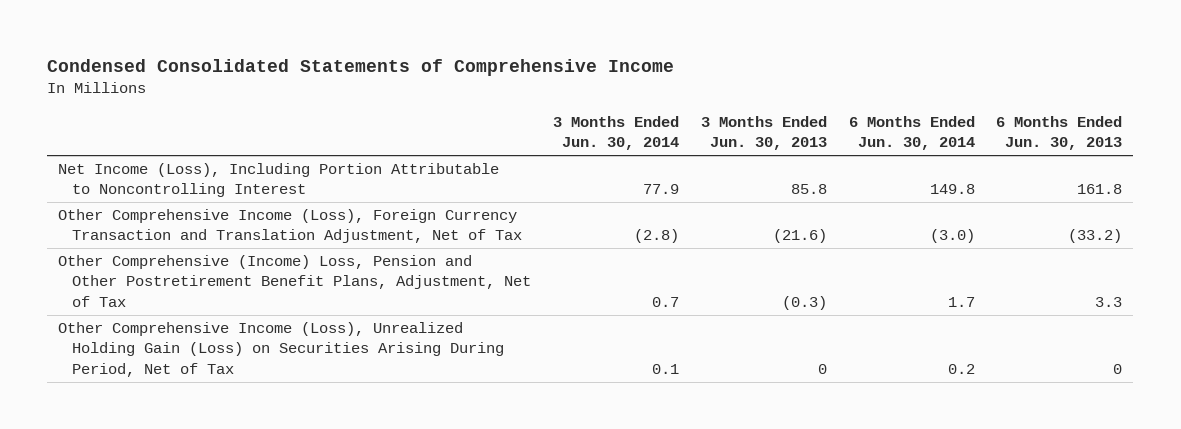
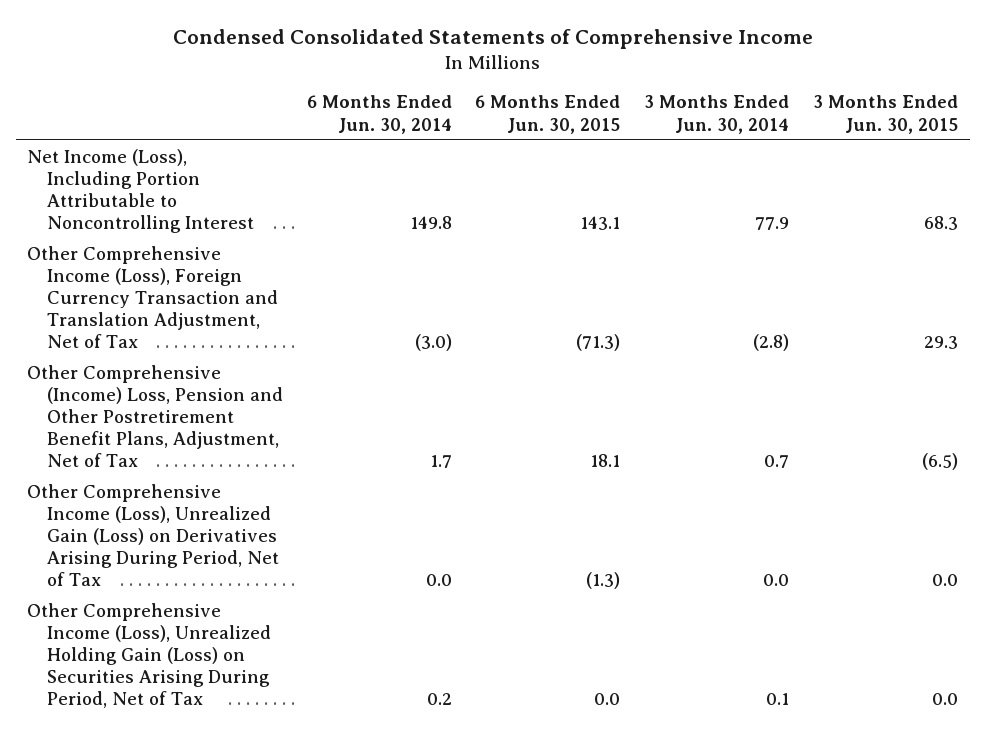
[700,115,827,151] 3 Months Ended Jun. 30, 2013 -> none
[996,115,1123,151] 6 Months Ended Jun. 30, 2013 -> none
none -> [475,95,621,134] 6 Months Ended Jun. 30, 2015
none -> [812,95,958,134] 3 Months Ended Jun. 30, 2015
none -> [27,483,280,587] Other Comprehensive Income (Loss), Unrealized Gain (Loss) on Derivatives Arising During Period, Net of Tax

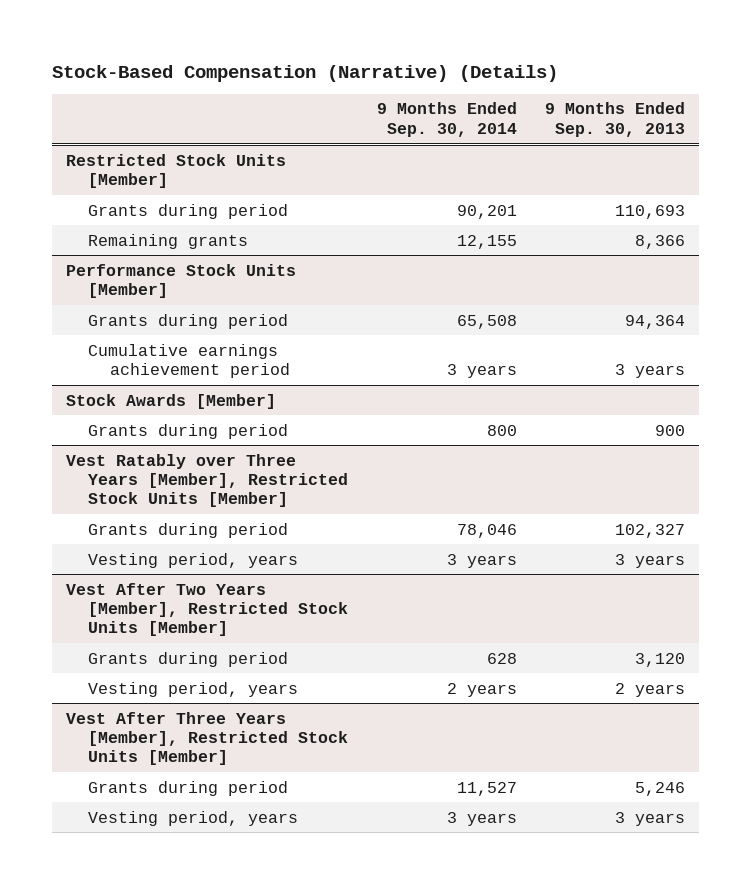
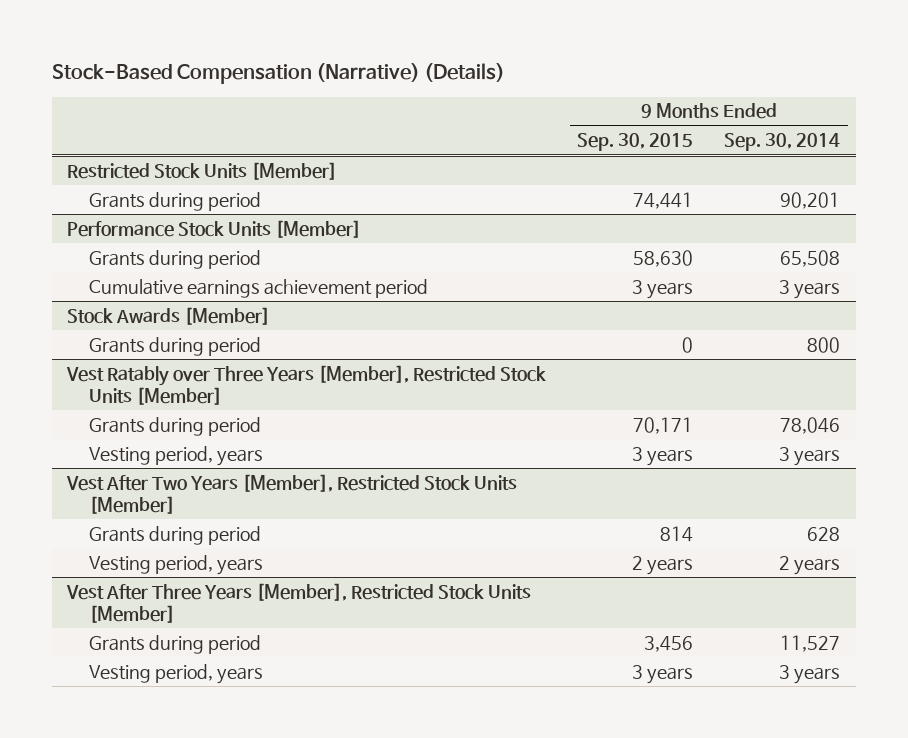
[545,102,686,137] 9 Months Ended Sep. 30, 2013 -> none
none -> [577,133,694,152] Sep. 30, 2015
[88,233,249,249] Remaining grants -> none

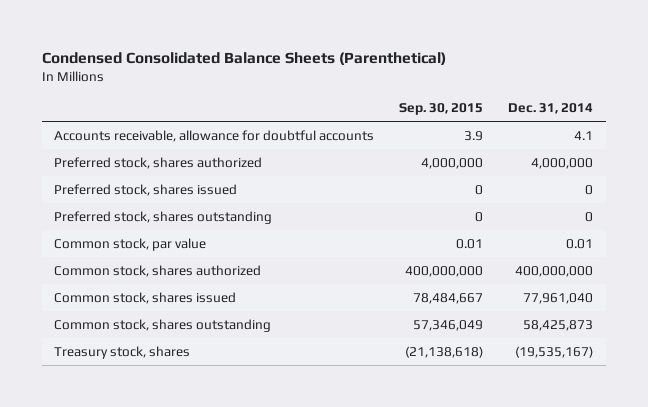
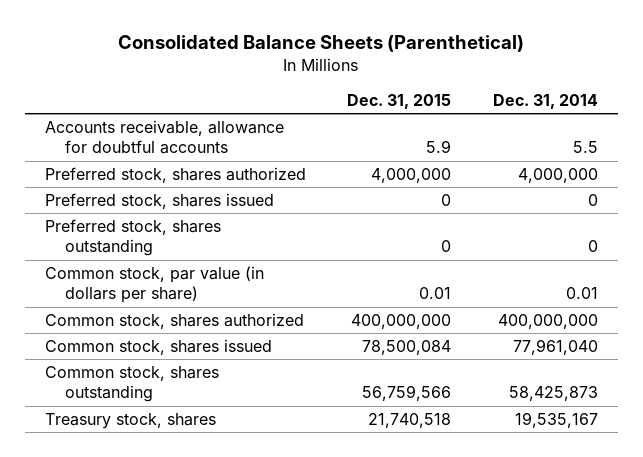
[41,51,446,65] Condensed Consolidated Balance Sheets (Parenthetical) -> [118,35,525,53] Consolidated Balance Sheets (Parenthetical)
[399,103,484,116] Sep. 30, 2015 -> none
none -> [347,93,452,109] Dec. 31, 2015
[574,130,594,140] 4.1 -> [572,141,598,154] 5.5
[54,237,207,251] Common stock, par value -> [45,266,265,304] Common stock, par value (in dollars per share)
[515,345,594,358] (19,535,167) -> [514,412,598,429] 19,535,167

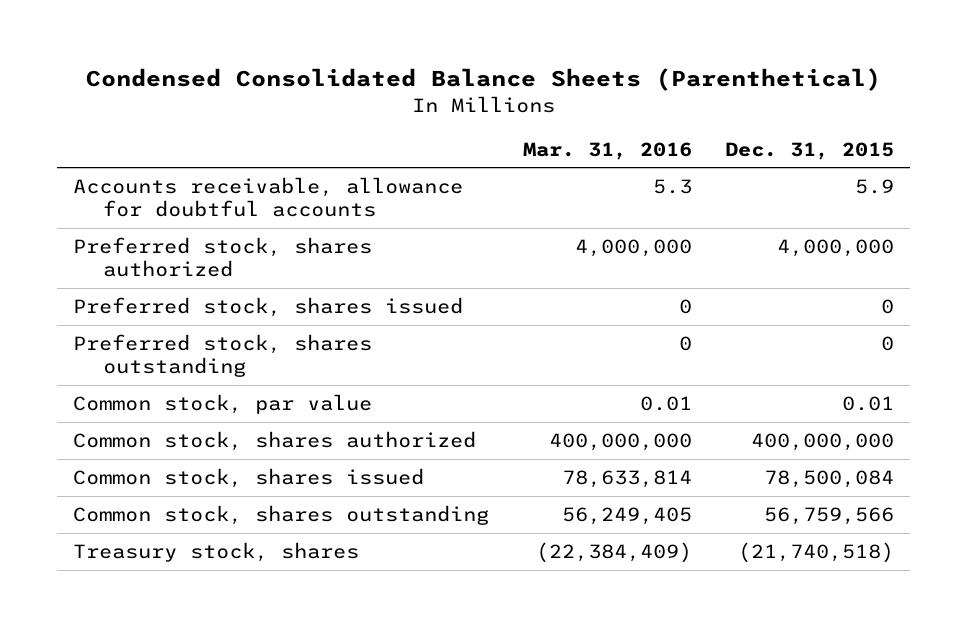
[118,35,525,53] Consolidated Balance Sheets (Parenthetical) -> [85,68,881,92] Condensed Consolidated Balance Sheets (Parenthetical)
[492,93,598,109] Dec. 31, 2014 -> none
none -> [522,141,692,160] Mar. 31, 2016
[45,266,265,304] Common stock, par value (in dollars per share) -> [73,394,373,415] Common stock, par value
[368,413,452,429] 21,740,518 -> [737,542,894,564] (21,740,518)

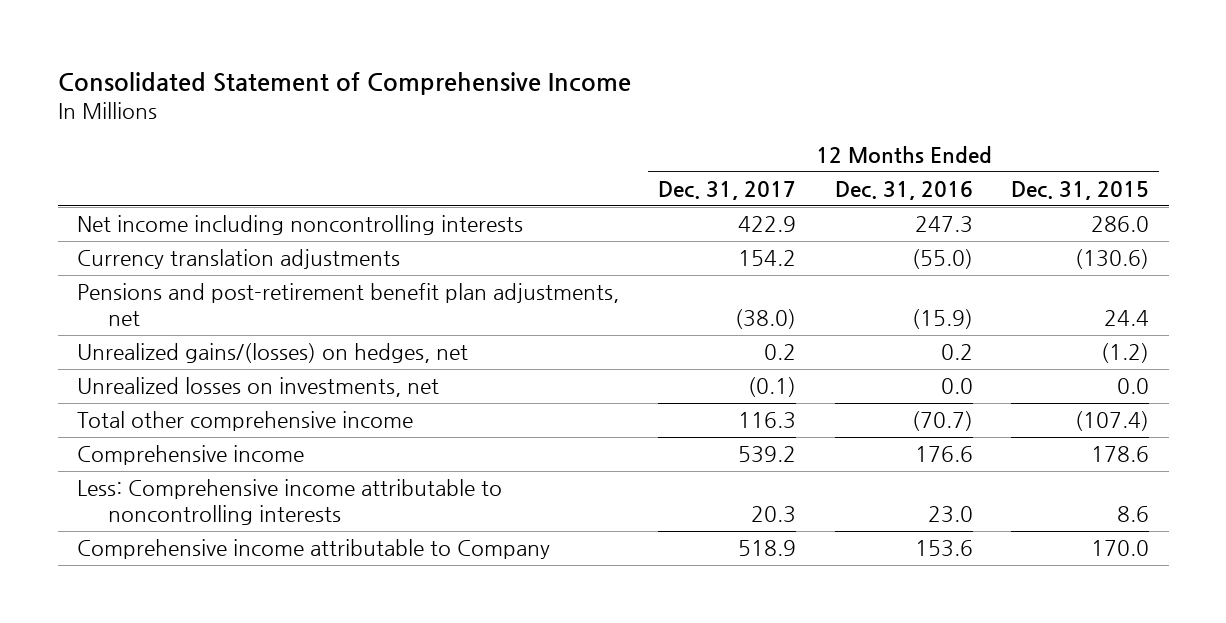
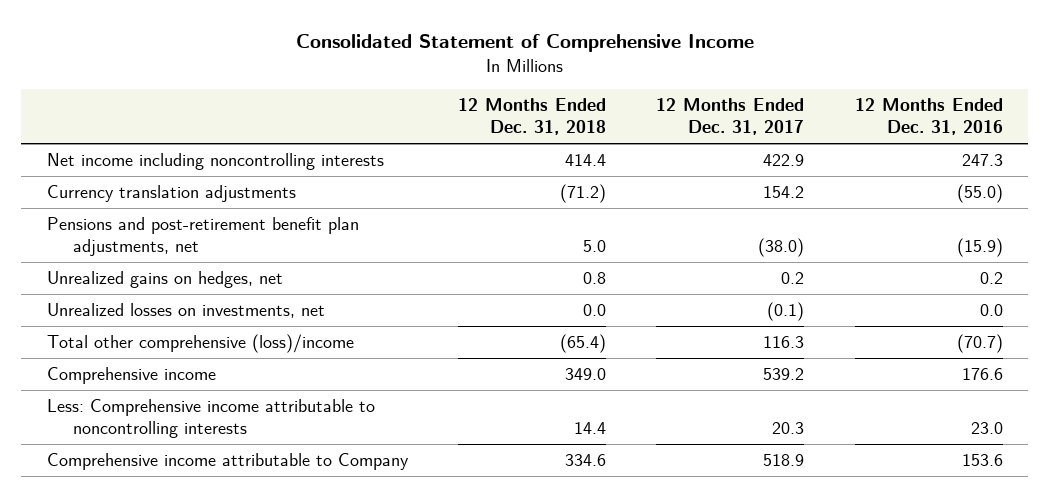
[1011,181,1150,201] Dec. 31, 2015 -> none
none -> [458,98,607,136] 12 Months Ended Dec. 31, 2018
[77,343,469,364] Unrealized gains/(losses) on hedges, net -> [46,270,283,288] Unrealized gains on hedges, net
[77,411,414,432] Total other comprehensive income -> [46,333,354,353] Total other comprehensive (loss)/income

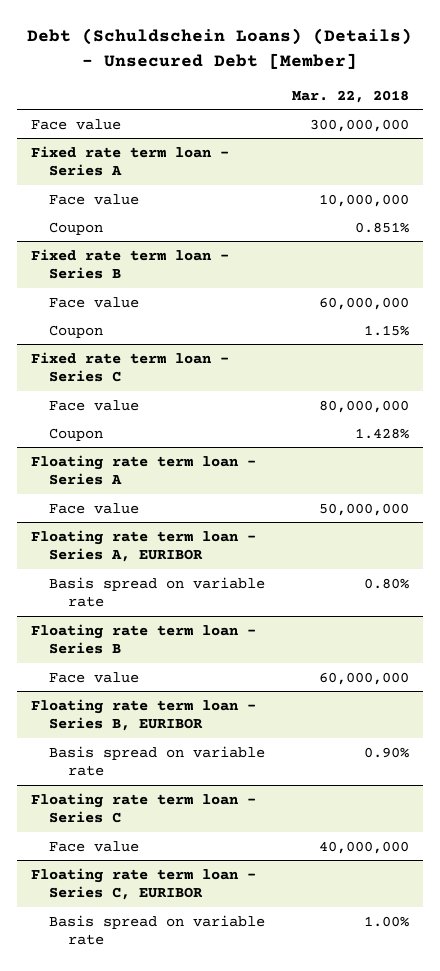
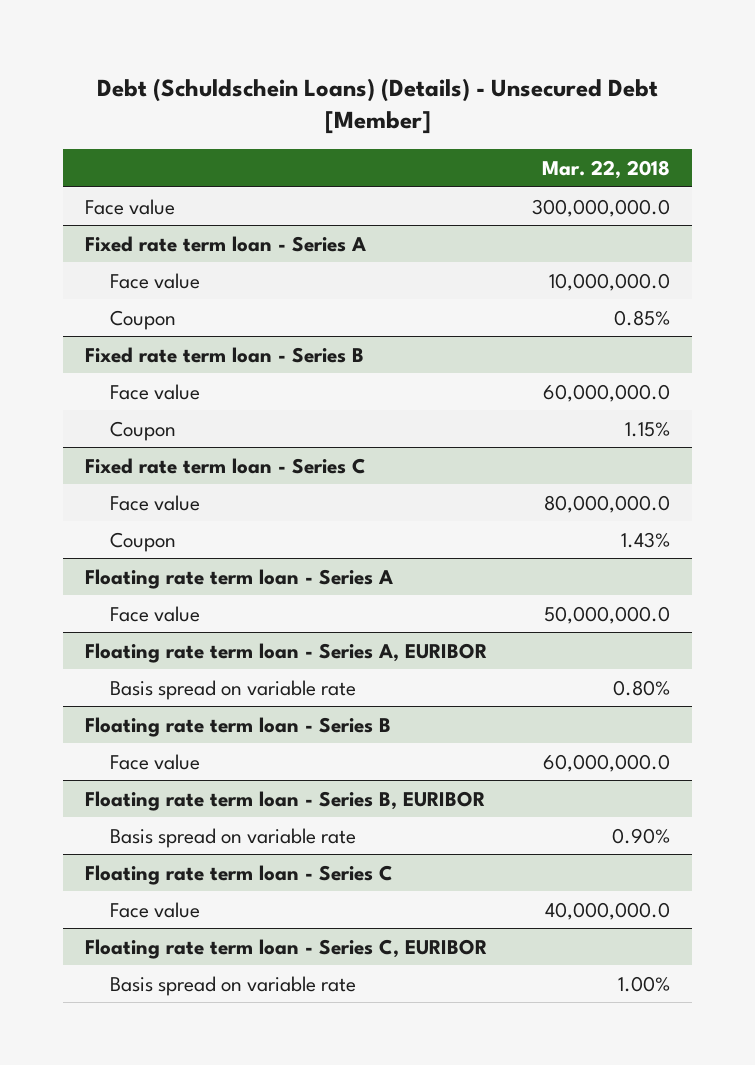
[310,118,410,132] 300,000,000 -> [532,198,671,217] 300,000,000.0
[319,193,410,207] 10,000,000 -> [549,272,671,291] 10,000,000.0
[355,221,410,233] 0.851% -> [614,309,671,326] 0.85%
[319,296,410,310] 60,000,000 -> [543,383,671,402] 60,000,000.0
[319,399,410,413] 80,000,000 -> [544,494,671,513] 80,000,000.0
[355,427,410,439] 1.428% -> [621,531,671,548] 1.43%
[319,502,410,516] 50,000,000 -> [544,605,671,624] 50,000,000.0
[319,671,410,685] 60,000,000 -> [543,753,671,772] 60,000,000.0
[319,840,410,854] 40,000,000 -> [545,901,671,920] 40,000,000.0

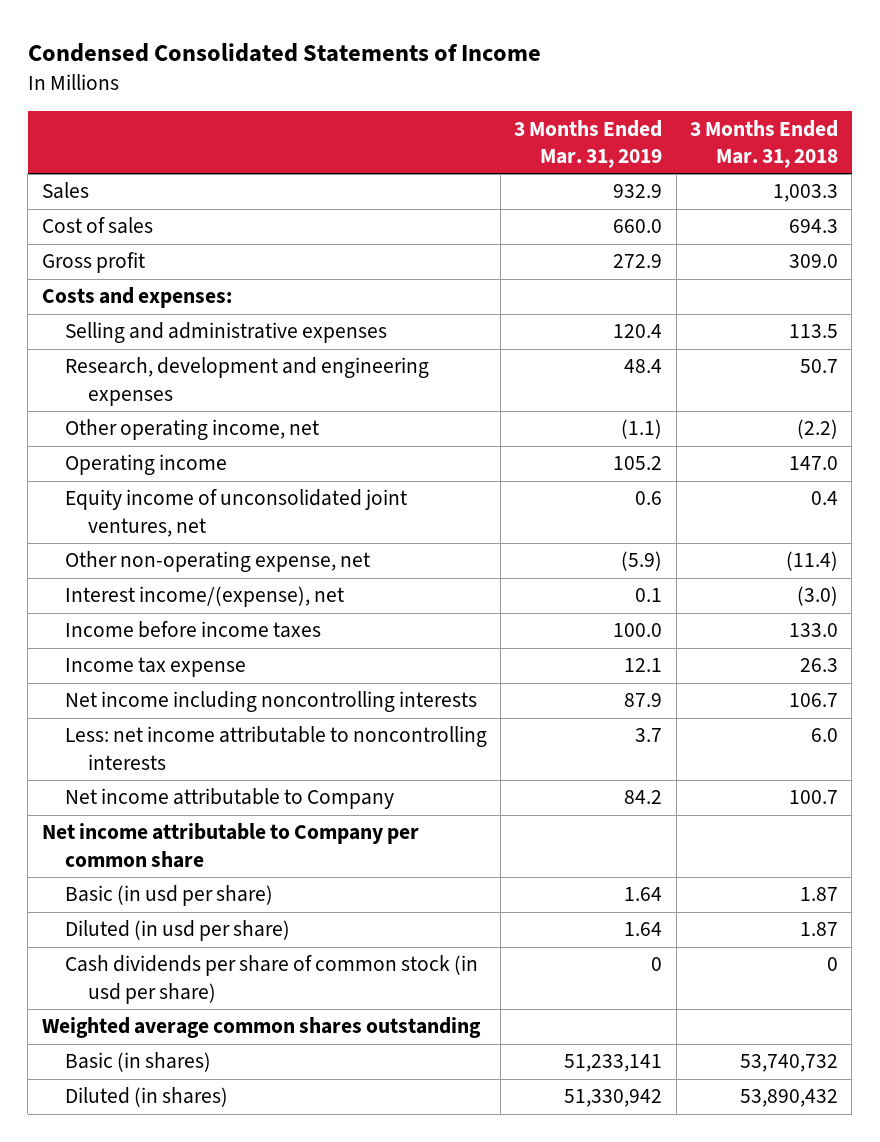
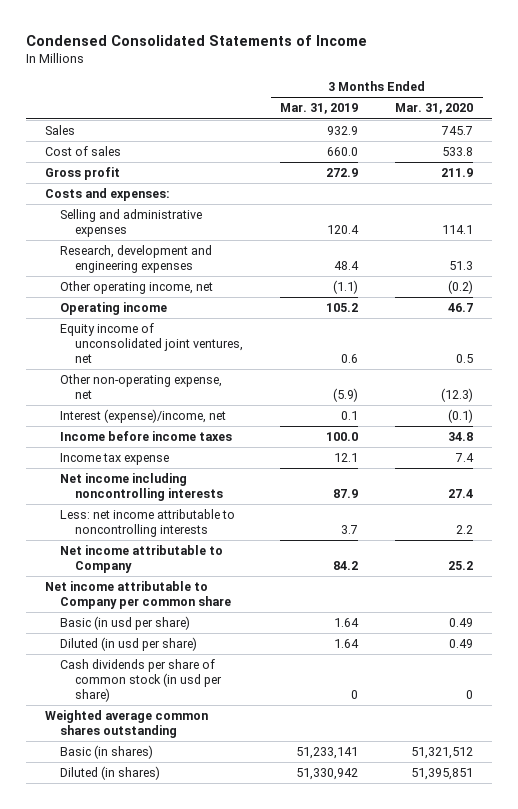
[690,119,839,169] 3 Months Ended Mar. 31, 2018 -> none
none -> [395,103,474,115] Mar. 31, 2020
[64,586,344,608] Interest income/(expense), net -> [60,409,227,424] Interest (expense)/income, net

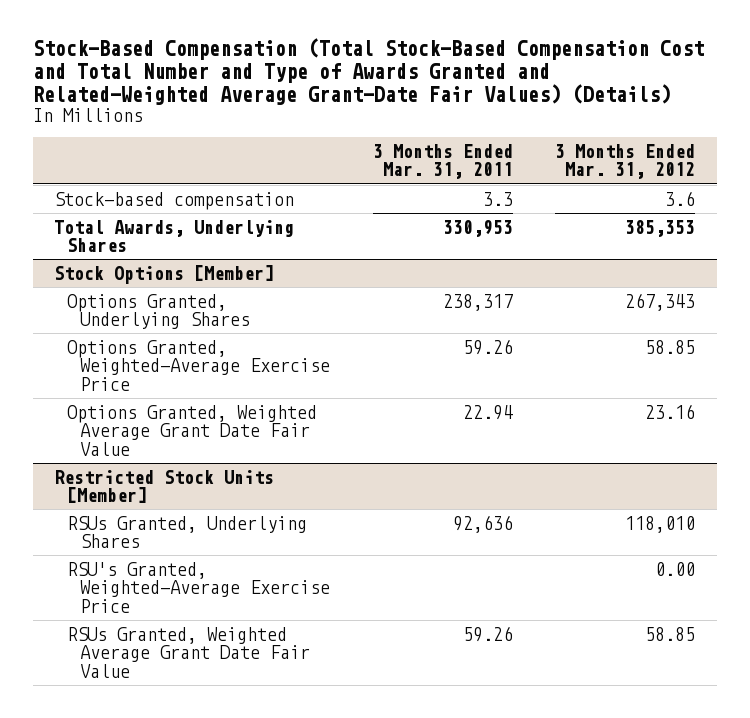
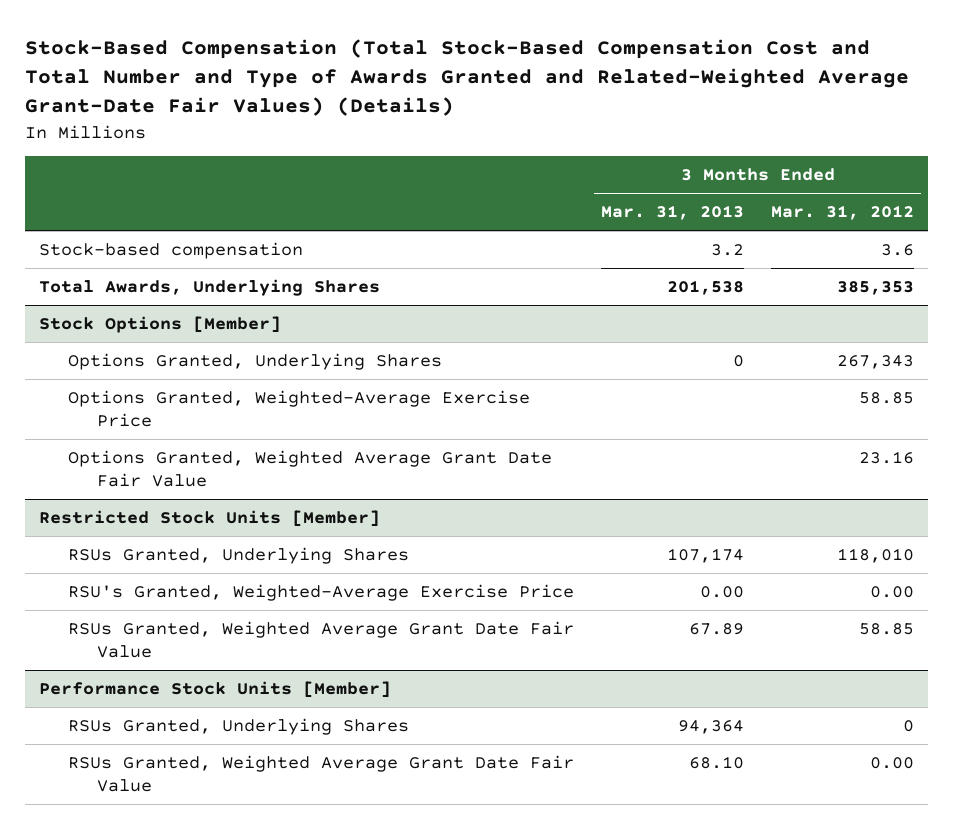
[372,143,513,180] 3 Months Ended Mar. 31, 2011 -> none
none -> [601,205,745,221] Mar. 31, 2013
none -> [38,680,391,698] Performance Stock Units [Member]
none -> [67,717,409,735] RSUs Granted, Underlying Shares
none -> [67,754,574,793] RSUs Granted, Weighted Average Grant Date Fair Value

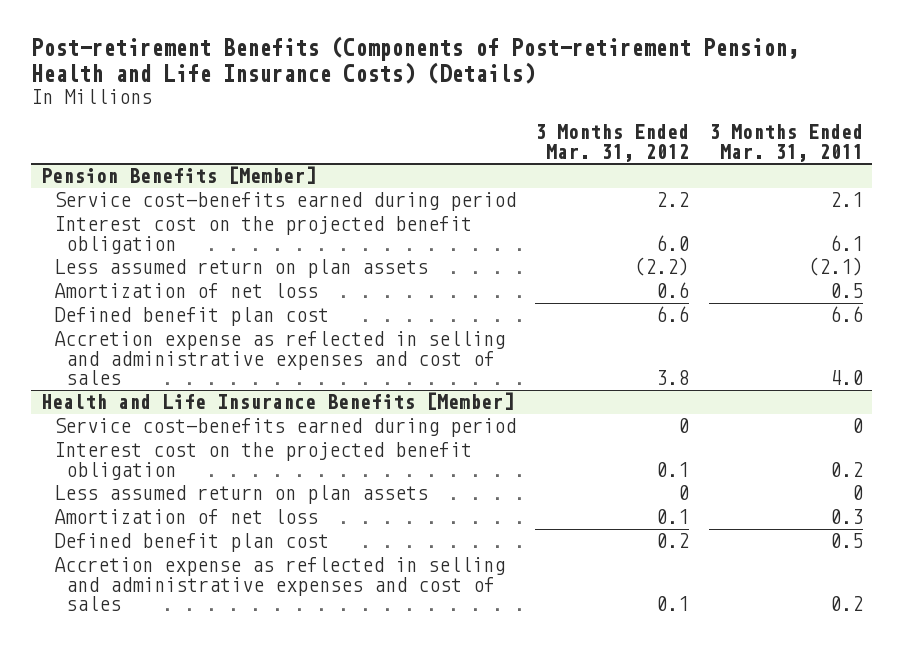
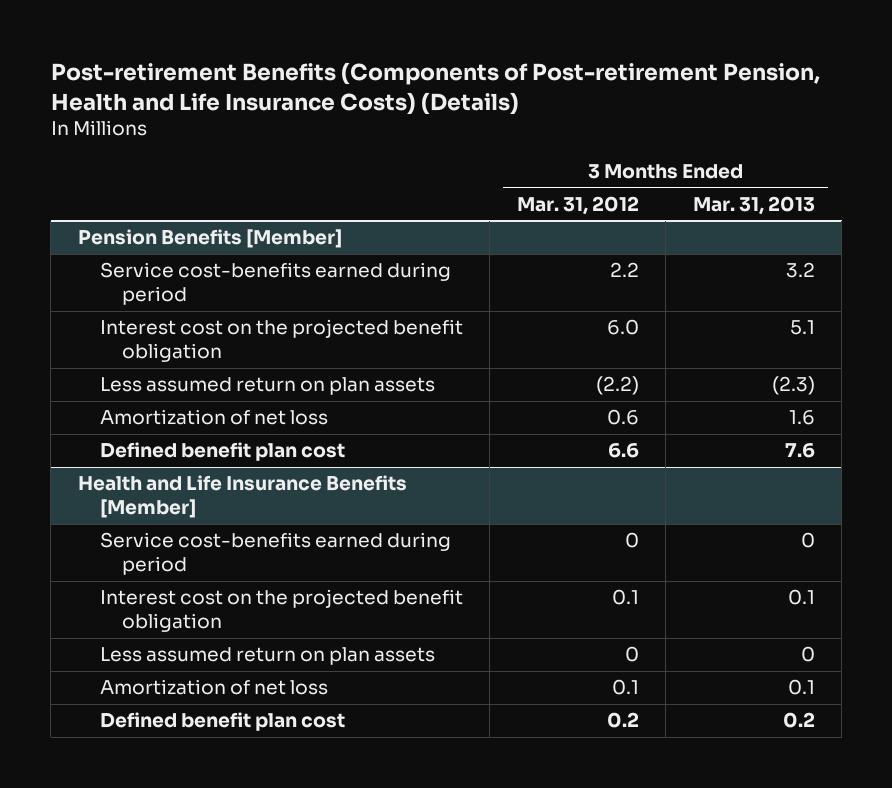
[708,124,863,162] 3 Months Ended Mar. 31, 2011 -> none
none -> [692,195,815,215] Mar. 31, 2013
[53,331,505,386] Accretion expense as reflected in selling and administrative expenses and cost of sales -> none
[53,557,505,612] Accretion expense as reflected in selling and administrative expenses and cost of sales -> none

